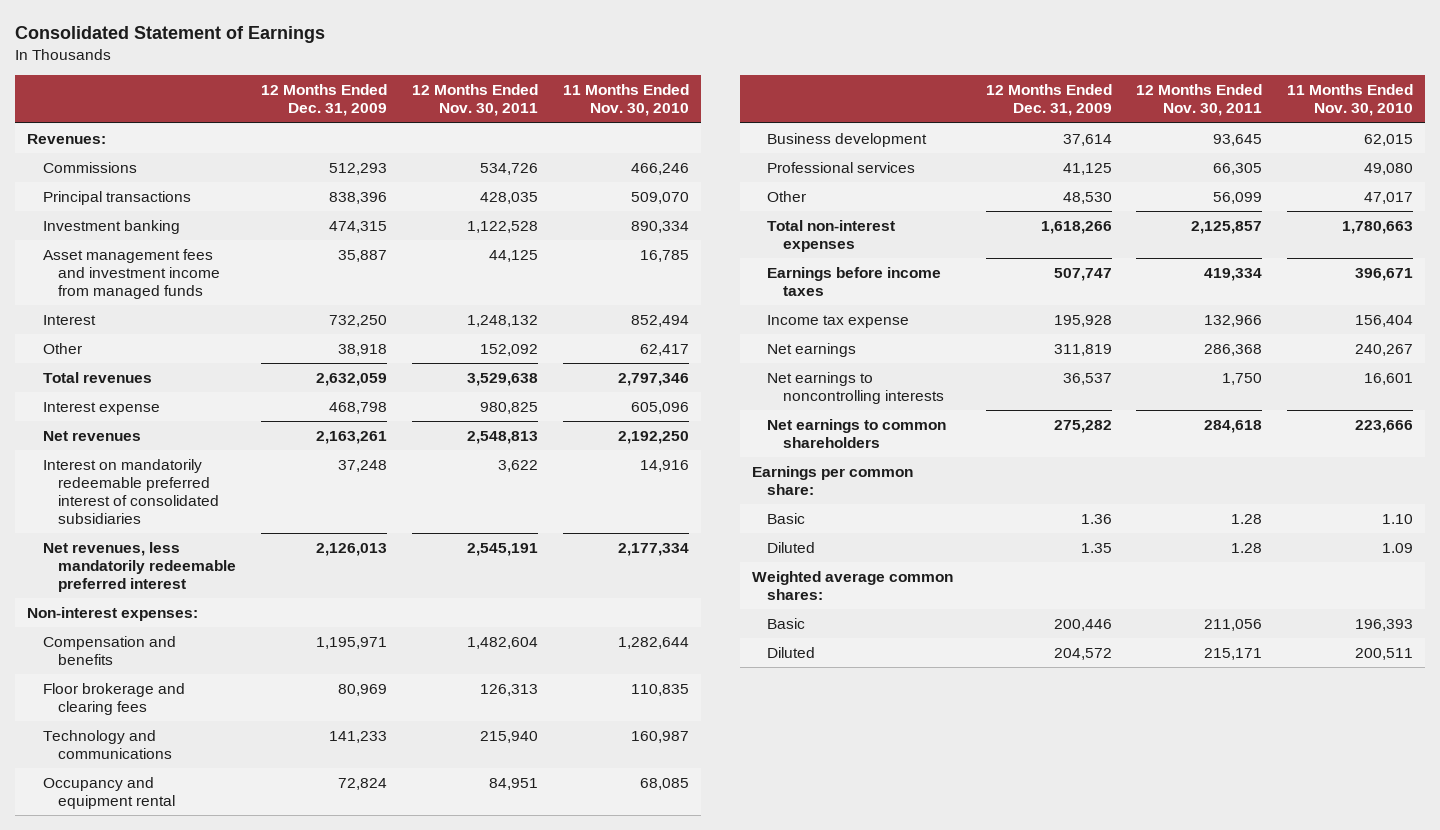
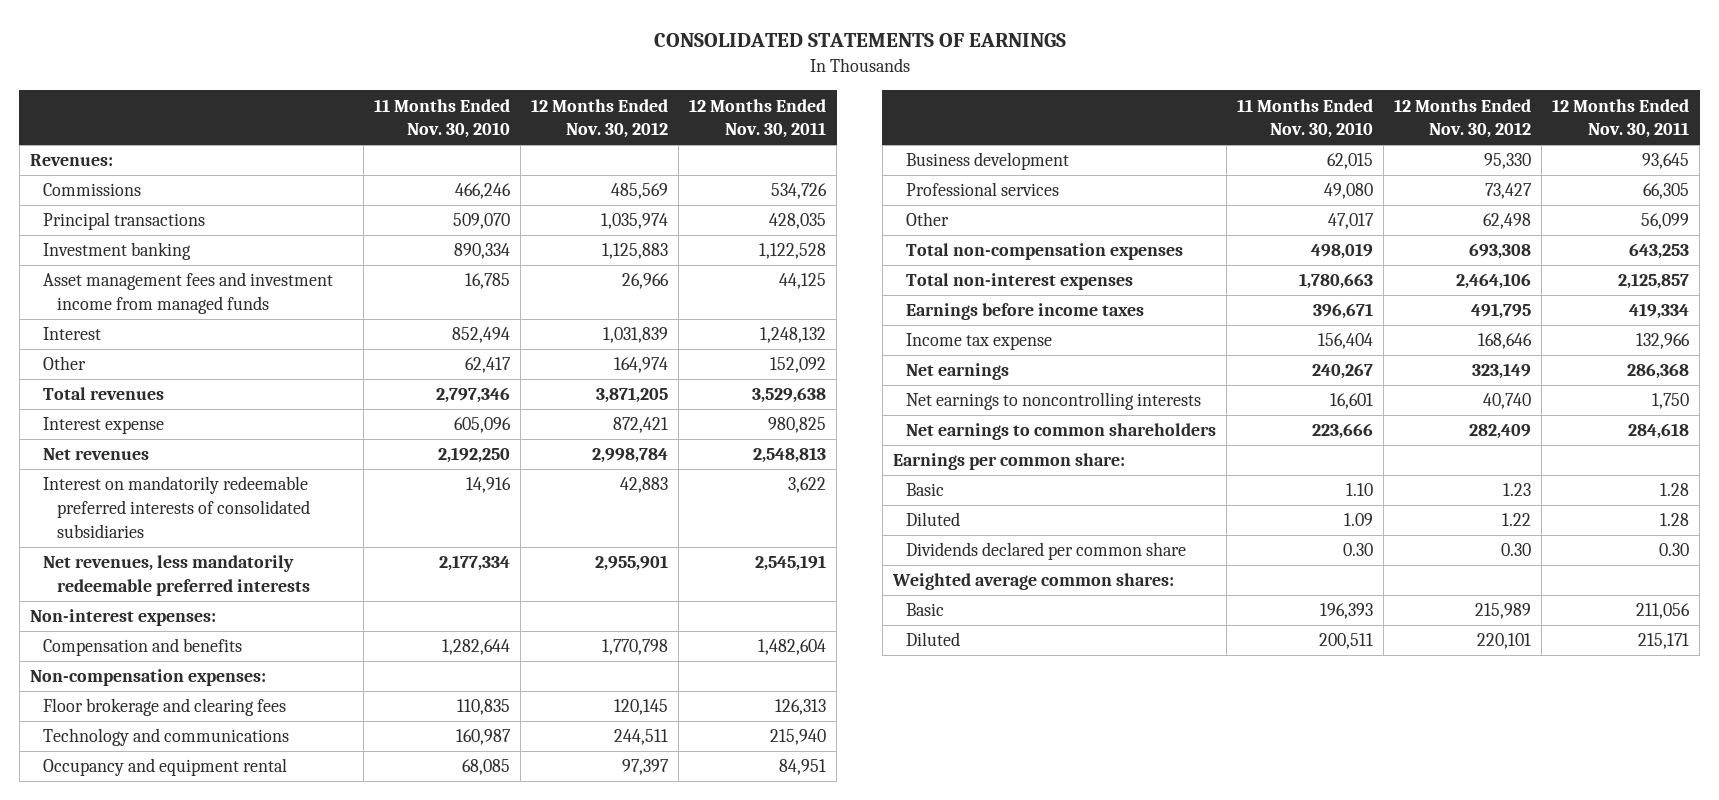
[15,26,326,44] Consolidated Statement of Earnings -> [653,33,1066,48] CONSOLIDATED STATEMENTS OF EARNINGS
[261,84,388,117] 12 Months Ended Dec. 31, 2009 -> none
none -> [531,98,669,139] 12 Months Ended Nov. 30, 2012
[42,458,220,524] Interest on mandatorily redeemable preferred interest of consolidated subsidiaries -> [43,476,310,538] Interest on mandatorily redeemable preferred interests of consolidated subsidiaries
[42,541,237,592] Net revenues, less mandatorily redeemable preferred interest -> [43,555,310,596] Net revenues, less mandatorily redeemable preferred interests
none -> [29,669,266,687] Non-compensation expenses:
none -> [906,243,1184,261] Total non-compensation expenses
none -> [906,542,1187,561] Dividends declared per common share

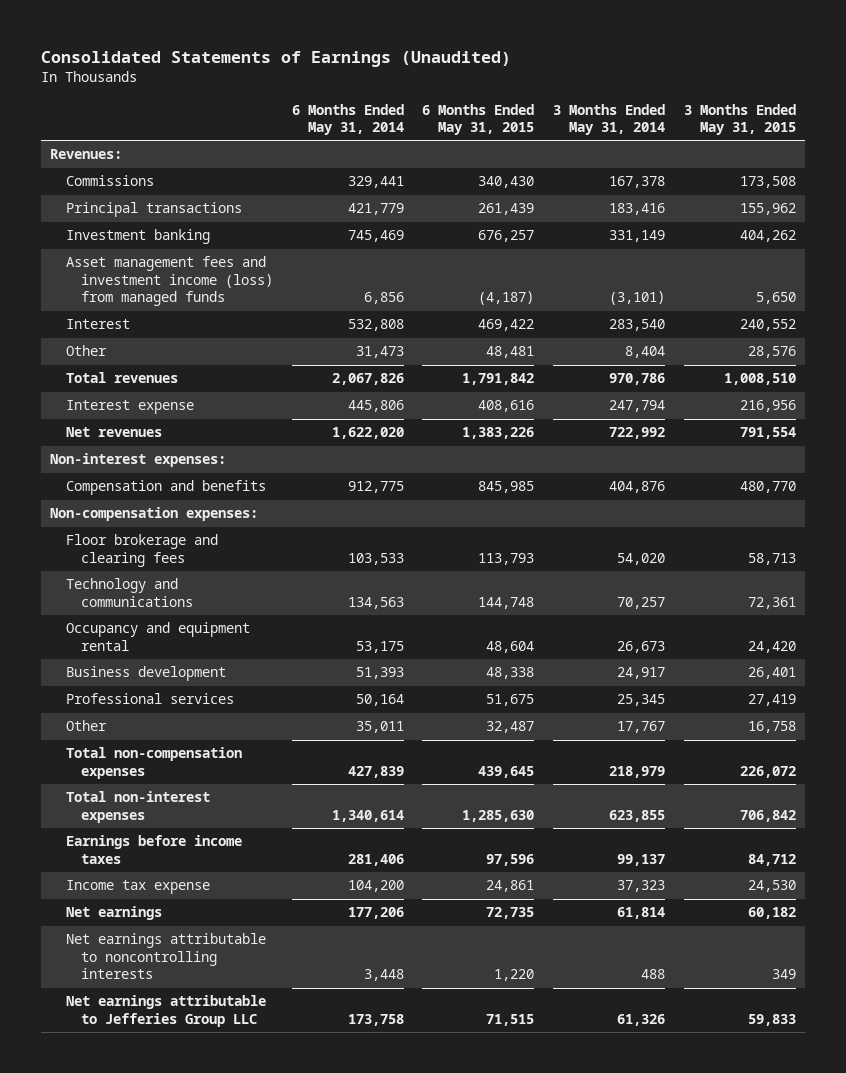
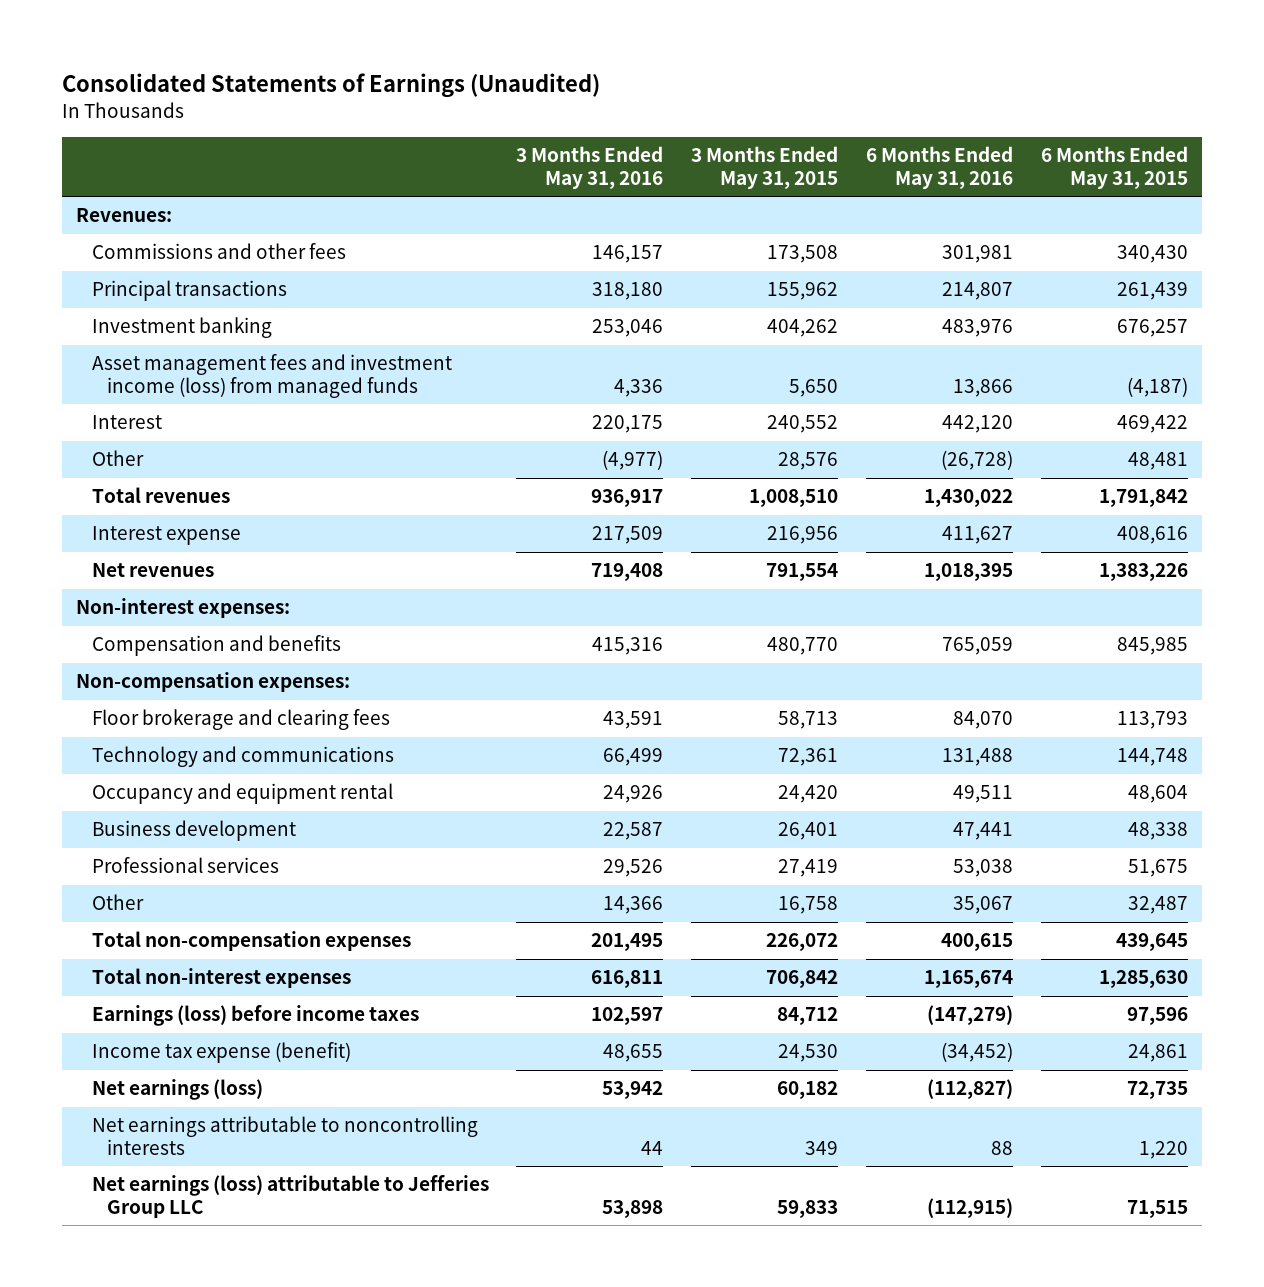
[291,103,404,136] 6 Months Ended May 31, 2014 -> none
[553,103,666,136] 3 Months Ended May 31, 2014 -> none
none -> [516,146,664,189] 3 Months Ended May 31, 2016
none -> [866,146,1014,189] 6 Months Ended May 31, 2016
[65,175,154,187] Commissions -> [91,243,346,260] Commissions and other fees
[65,835,242,864] Earnings before income taxes -> [91,1005,419,1027] Earnings (loss) before income taxes
[65,880,210,895] Income tax expense -> [91,1042,351,1064] Income tax expense (benefit)
[65,906,162,921] Net earnings -> [91,1079,263,1101] Net earnings (loss)
[65,995,266,1027] Net earnings attributable to Jefferies Group LLC -> [91,1175,489,1218] Net earnings (loss) attributable to Jefferies Group LLC

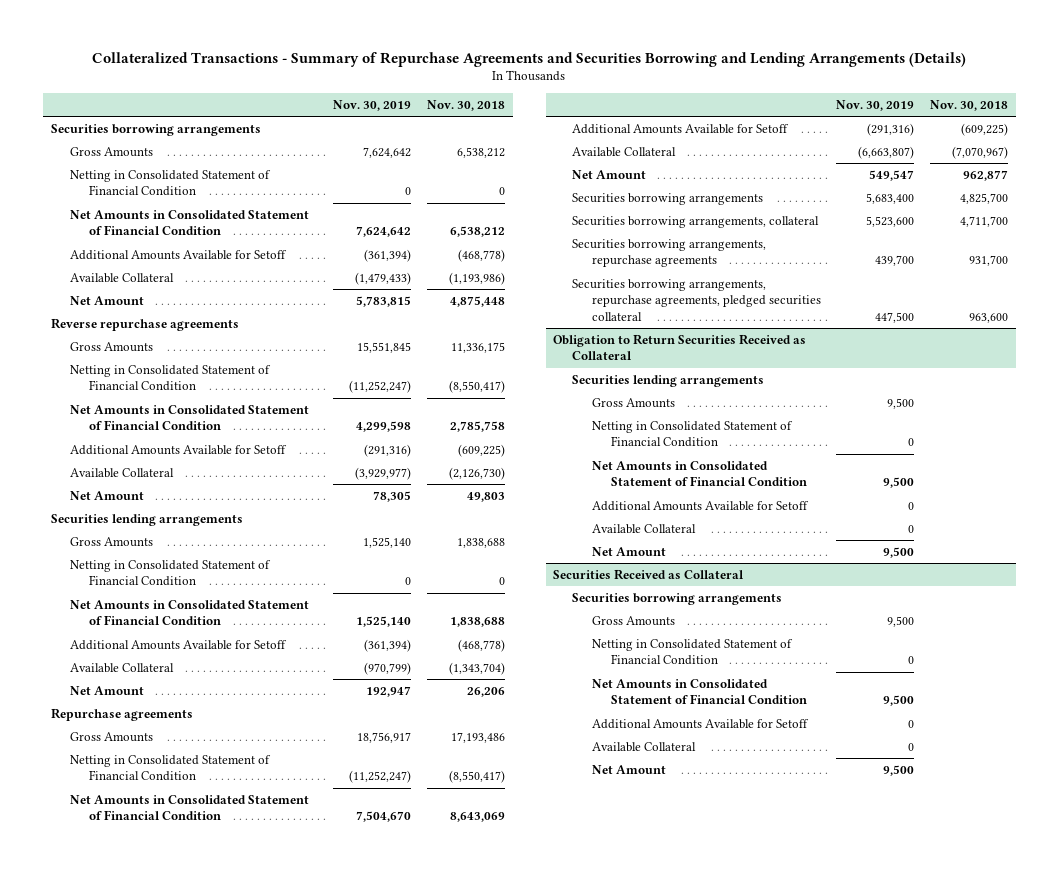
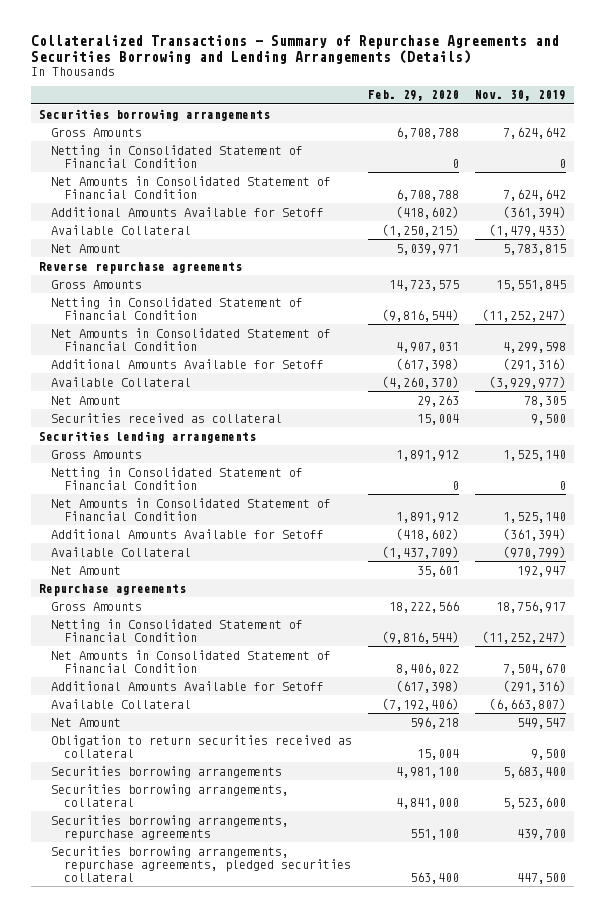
[427,99,506,111] Nov. 30, 2018 -> none
none -> [368,90,460,102] Feb. 29, 2020
none -> [51,412,283,423] Securities received as collateral
none -> [51,734,353,758] Obligation to return securities received as collateral
[553,333,807,361] Obligation to Return Securities Received as Collateral -> none
[572,374,765,387] Securities lending arrangements -> none
[591,397,675,408] Gross Amounts -> none
[591,420,793,448] Netting in Consolidated Statement of Financial Condition -> none
[591,460,807,487] Net Amounts in Consolidated Statement of Financial Condition -> none
[591,500,809,511] Additional Amounts Available for Setoff -> none
[591,523,696,534] Available Collateral -> none
[591,546,666,556] Net Amount -> none
[553,568,745,580] Securities Received as Collateral -> none
[572,592,783,605] Securities borrowing arrangements -> none
[591,615,675,626] Gross Amounts -> none
[591,638,793,666] Netting in Consolidated Statement of Financial Condition -> none
[591,678,807,705] Net Amounts in Consolidated Statement of Financial Condition -> none
[591,718,809,729] Additional Amounts Available for Setoff -> none
[591,741,696,752] Available Collateral -> none
[591,764,666,774] Net Amount -> none

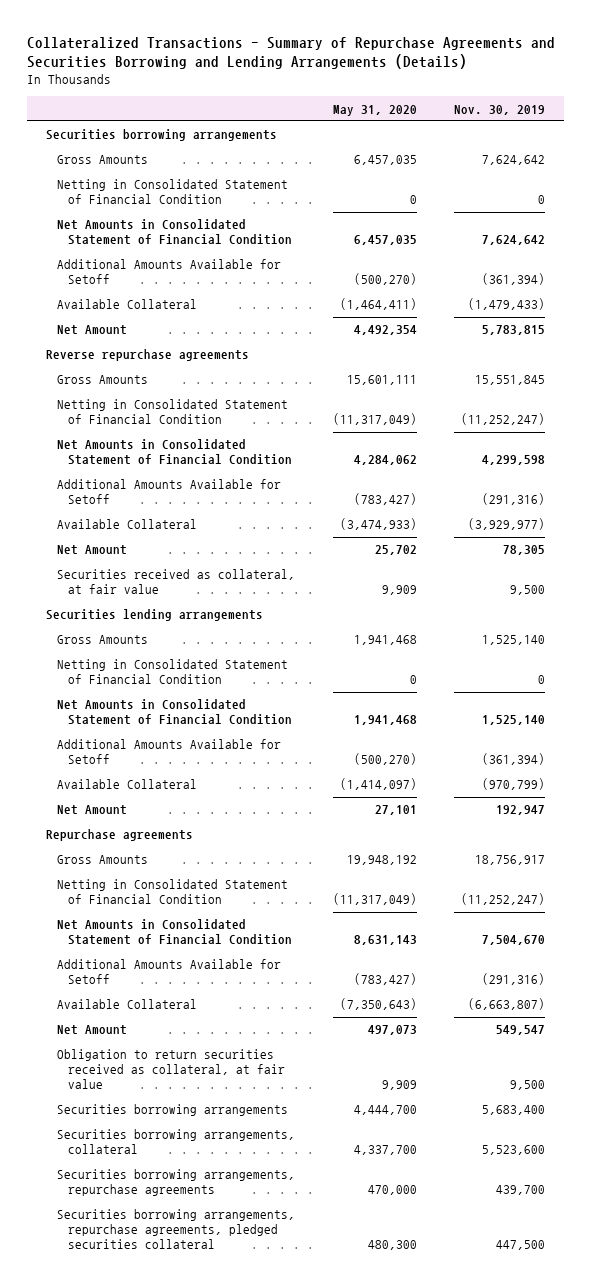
[368,90,460,102] Feb. 29, 2020 -> none
none -> [332,104,417,116] May 31, 2020
[51,412,283,423] Securities received as collateral -> [57,569,296,595] Securities received as collateral, at fair value
[51,734,353,758] Obligation to return securities received as collateral -> [57,1049,286,1090] Obligation to return securities received as collateral, at fair value

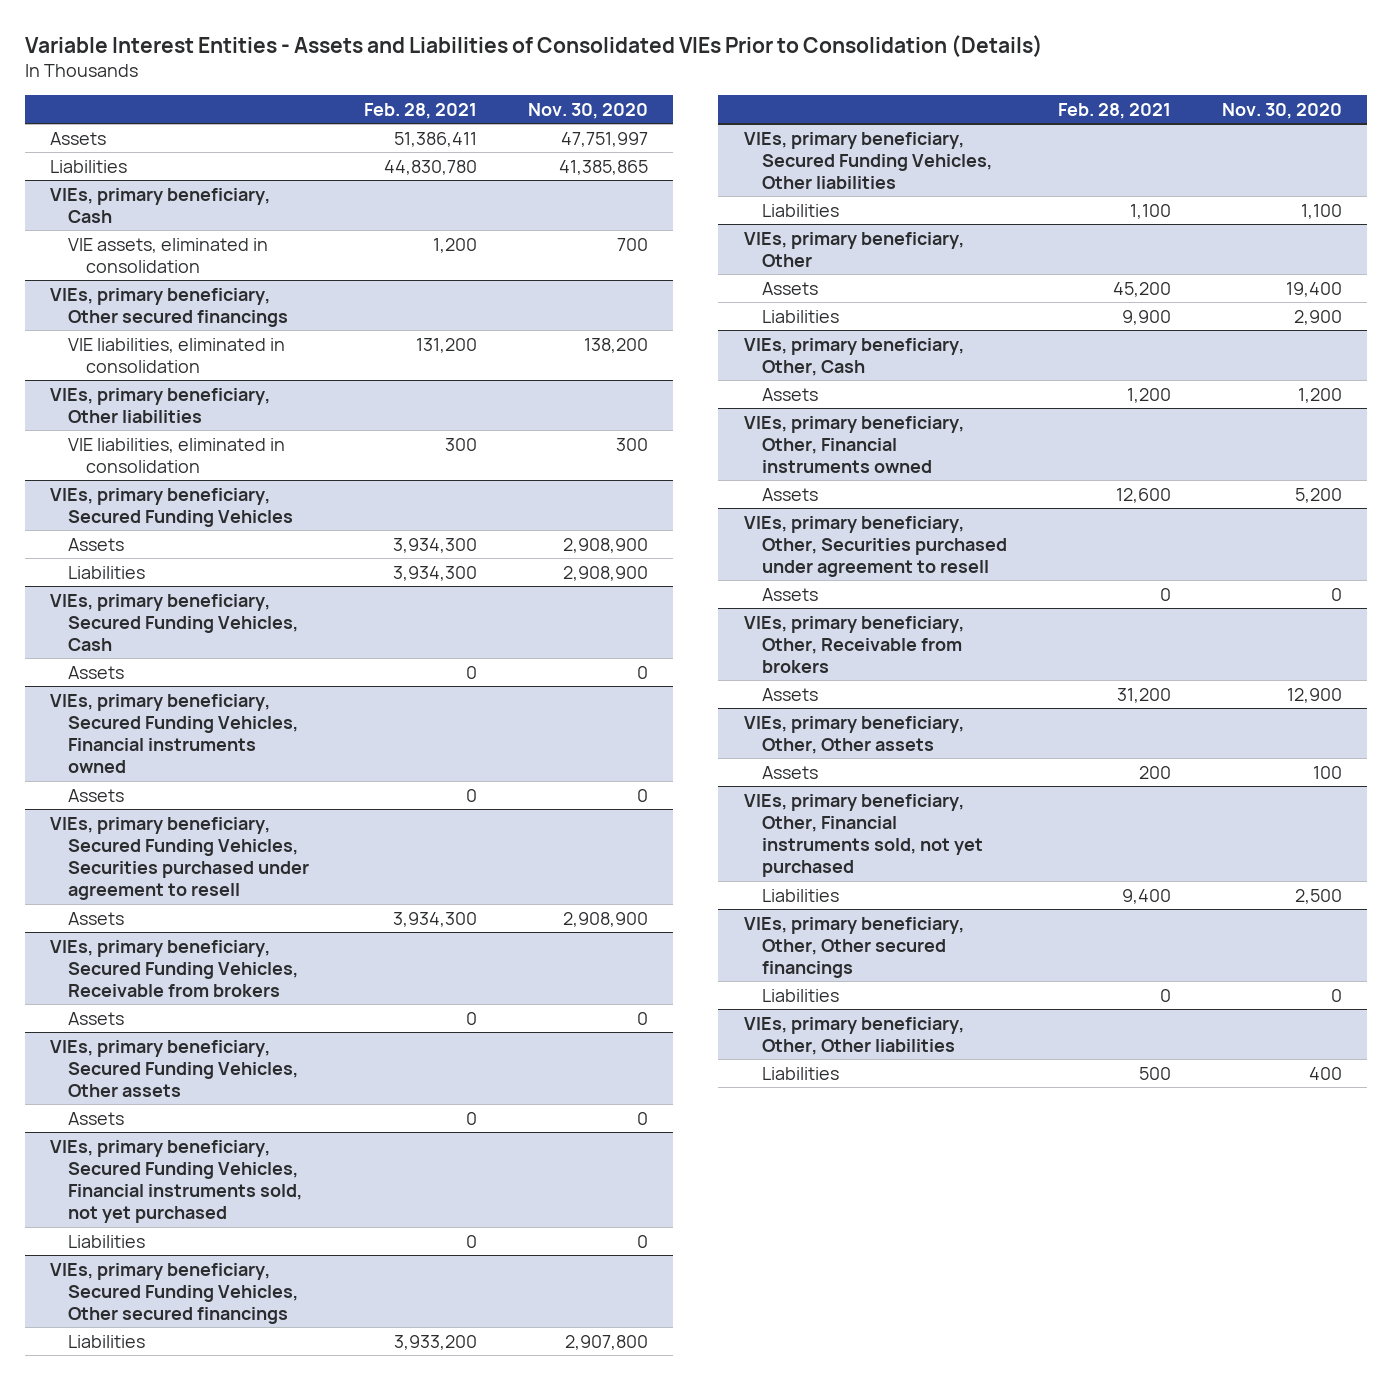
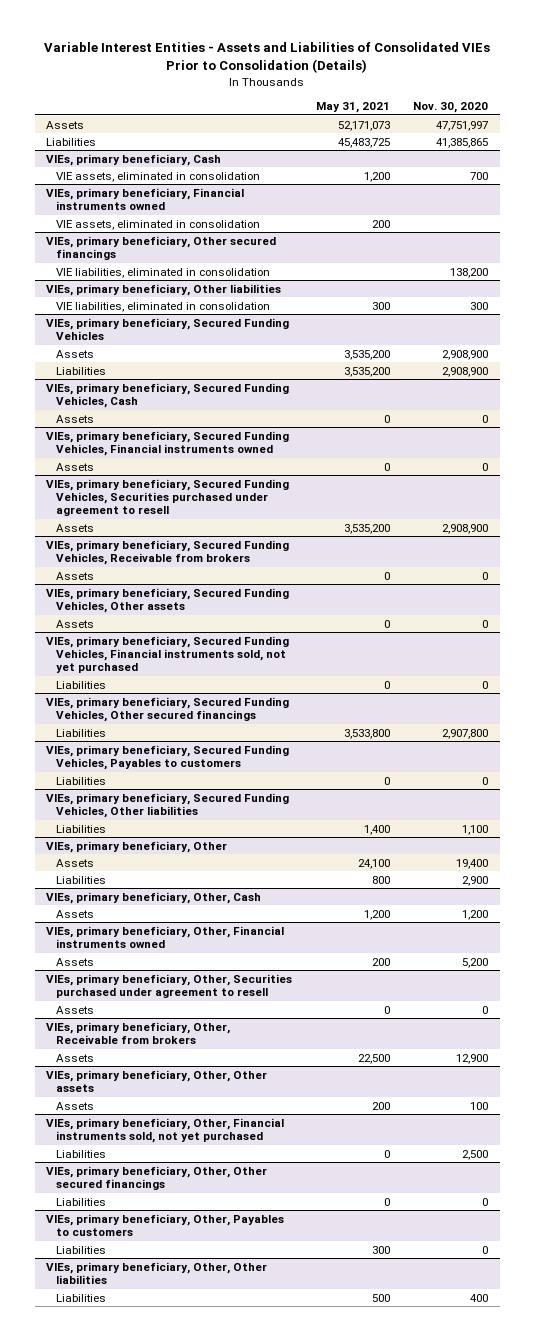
[363,102,477,119] Feb. 28, 2021 -> none
none -> [315,102,390,114] May 31, 2021
none -> [46,187,245,210] VIEs, primary beneficiary, Financial instruments owned
none -> [56,219,261,230] VIE assets, eliminated in consolidation
none -> [46,744,290,770] VIEs, primary beneficiary, Secured Funding Vehicles, Payables to customers
none -> [56,776,107,785] Liabilities
none -> [46,1213,285,1236] VIEs, primary beneficiary, Other, Payables to customers
none -> [56,1245,107,1254] Liabilities

